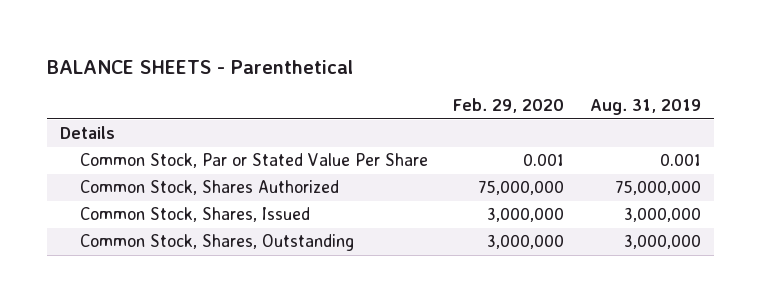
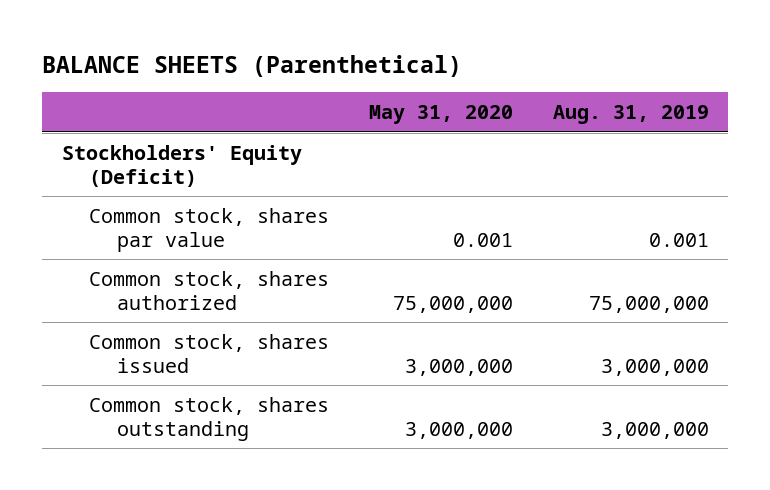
[47,60,354,75] BALANCE SHEETS - Parenthetical -> [41,54,462,77] BALANCE SHEETS (Parenthetical)
[453,98,565,114] Feb. 29, 2020 -> none
none -> [368,105,513,125] May 31, 2020
[60,126,116,140] Details -> none
none -> [61,144,302,187] Stockholders' Equity (Deficit)
[79,153,428,169] Common Stock, Par or Stated Value Per Share -> [89,207,330,252] Common stock, shares par value
[79,180,339,196] Common Stock, Shares Authorized -> [89,270,330,310] Common stock, shares authorized
[79,207,310,223] Common Stock, Shares, Issued -> [89,333,330,373] Common stock, shares issued
[79,234,354,252] Common Stock, Shares, Outstanding -> [89,396,330,441] Common stock, shares outstanding

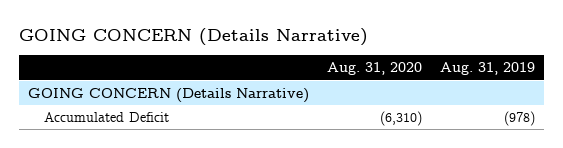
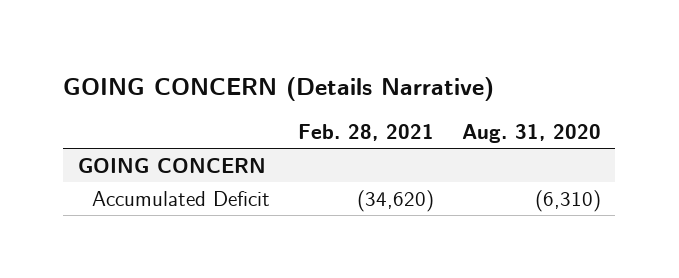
[439,62,535,76] Aug. 31, 2019 -> none
none -> [298,123,435,141] Feb. 28, 2021
[27,88,309,104] GOING CONCERN (Details Narrative) -> [77,157,266,173] GOING CONCERN

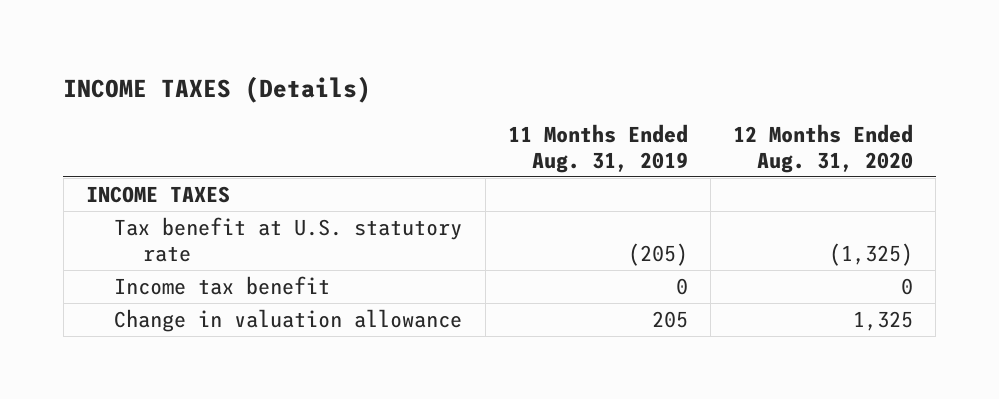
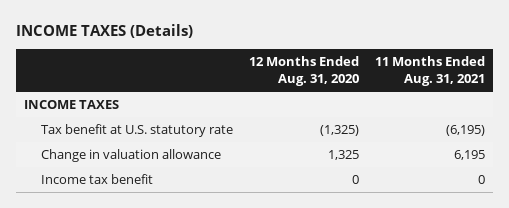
[507,124,688,173] 11 Months Ended Aug. 31, 2019 -> none
none -> [374,56,485,87] 11 Months Ended Aug. 31, 2021
[114,276,331,296] Income tax benefit -> [40,174,153,185] Income tax benefit

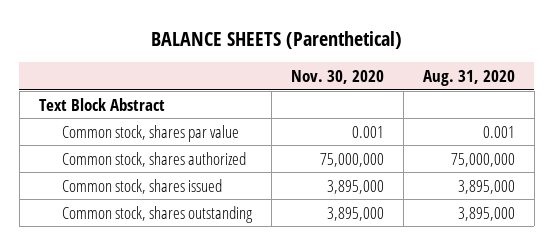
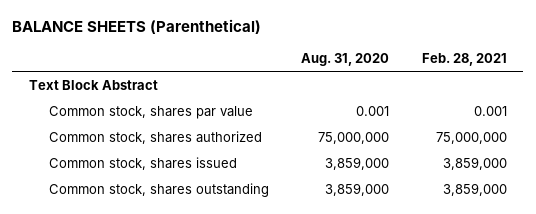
[290,70,384,85] Nov. 30, 2020 -> none
none -> [422,53,508,67] Feb. 28, 2021
[457,179,515,194] 3,895,000 -> [325,156,390,170] 3,859,000
[457,206,515,221] 3,895,000 -> [325,182,390,196] 3,859,000

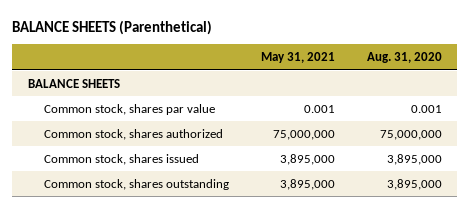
[422,53,508,67] Feb. 28, 2021 -> none
none -> [260,52,335,64] May 31, 2021
[28,79,158,90] Text Block Abstract -> none
none -> [27,78,120,88] BALANCE SHEETS
[325,156,390,170] 3,859,000 -> [386,153,442,165] 3,895,000
[325,182,390,196] 3,859,000 -> [386,178,442,190] 3,895,000

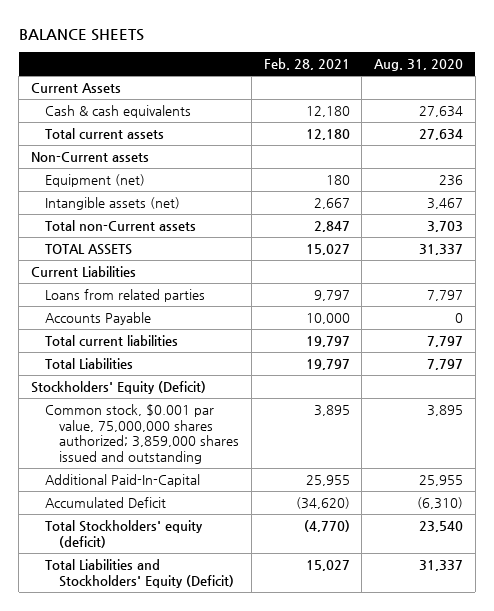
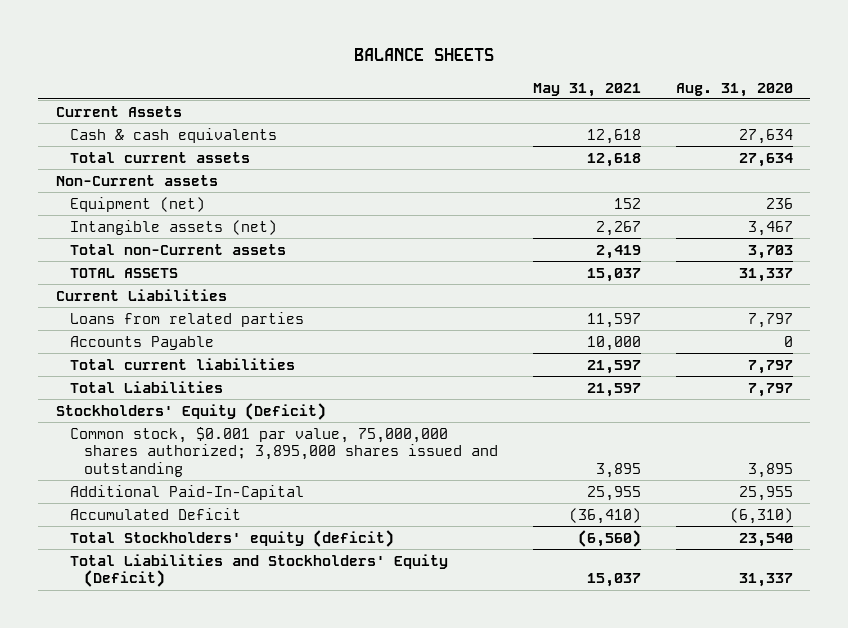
[263,57,350,70] Feb. 28, 2021 -> none
none -> [532,82,641,97] May 31, 2021
[45,404,240,464] Common stock, $0.001 par value, 75,000,000 shares authorized; 3,859,000 shares issued and outstanding -> [69,426,498,477] Common stock, $0.001 par value, 75,000,000 shares authorized; 3,895,000 shares issued and outstanding

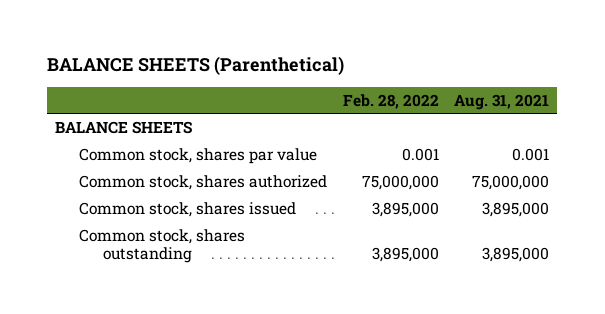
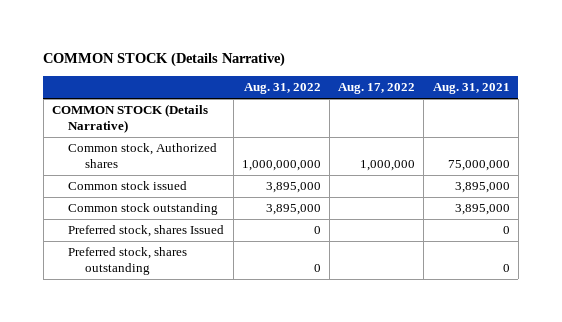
[47,56,345,76] BALANCE SHEETS (Parenthetical) -> [43,52,286,68] COMMON STOCK (Details Narrative)
[342,93,439,109] Feb. 28, 2022 -> none
none -> [243,83,321,95] Aug. 31, 2022
none -> [338,83,416,95] Aug. 17, 2022
[55,120,193,134] BALANCE SHEETS -> none
[78,147,317,164] Common stock, shares par value -> none
none -> [52,104,209,134] COMMON STOCK (Details Narrative)
[78,174,327,190] Common stock, shares authorized -> [68,143,218,169] Common stock, Authorized shares
[78,201,296,217] Common stock, shares issued -> [68,181,188,191] Common stock issued
[78,228,245,263] Common stock, shares outstanding -> [68,203,219,216] Common stock outstanding
none -> [68,225,225,238] Preferred stock, shares Issued
none -> [68,247,188,276] Preferred stock, shares outstanding

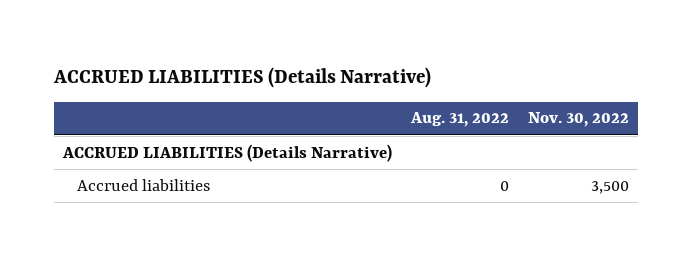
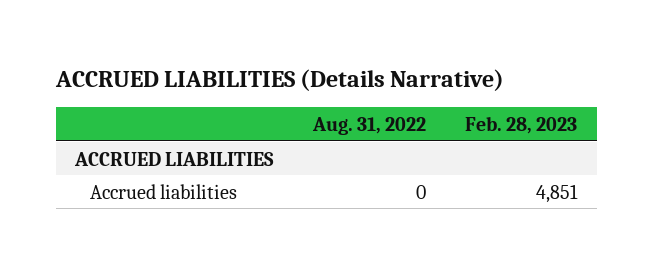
[528,112,630,128] Nov. 30, 2022 -> none
none -> [465,115,578,134] Feb. 28, 2023
[62,143,393,162] ACCRUED LIABILITIES (Details Narrative) -> [74,151,275,166] ACCRUED LIABILITIES

